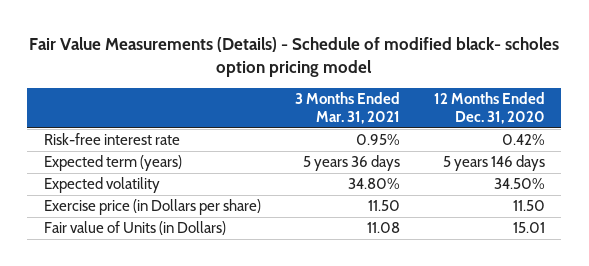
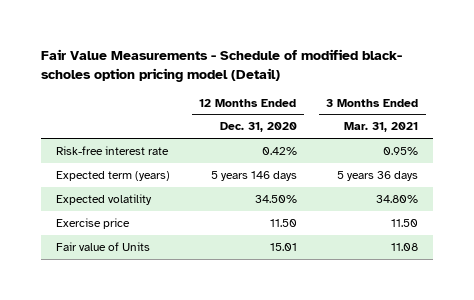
[29,37,560,78] Fair Value Measurements (Details) - Schedule of modified black- scholes option pricing model -> [41,48,403,82] Fair Value Measurements - Schedule of modified black- scholes option pricing model (Detail)
[44,199,262,216] Exercise price (in Dollars per share) -> [56,217,131,229] Exercise price
[44,221,227,236] Fair value of Units (in Dollars) -> [56,241,151,251] Fair value of Units

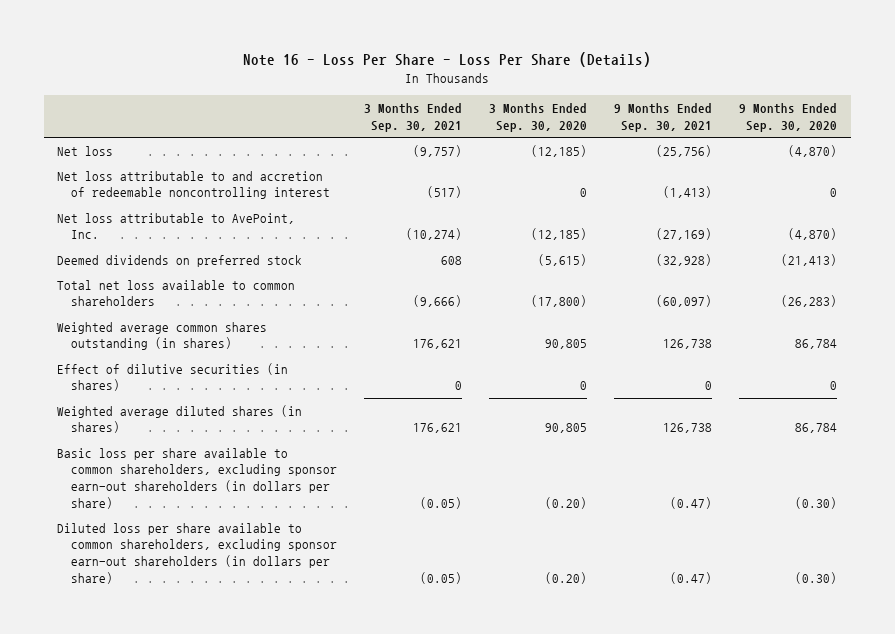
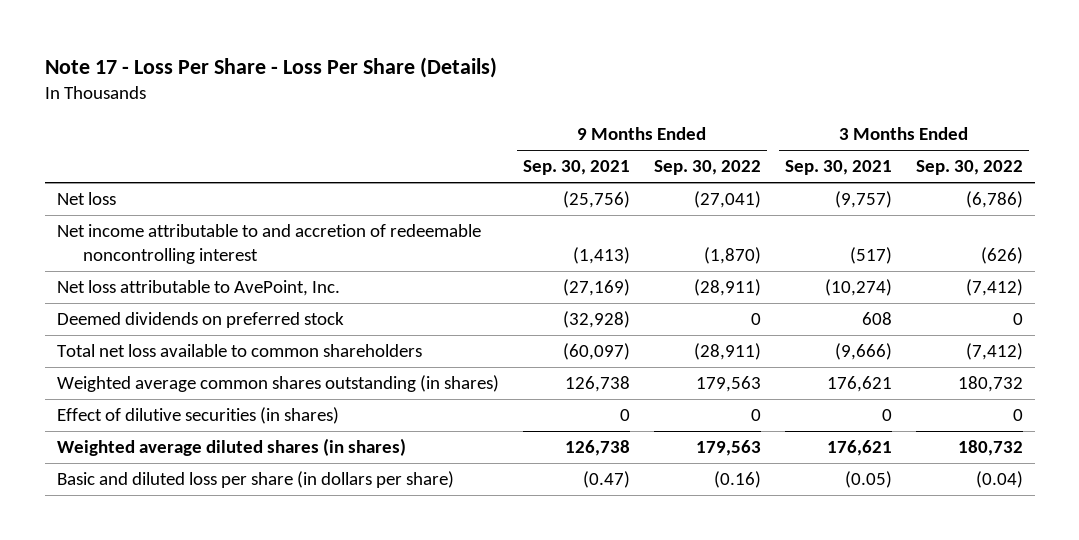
[243,52,652,68] Note 16 - Loss Per Share - Loss Per Share (Details) -> [44,56,497,78] Note 17 - Loss Per Share - Loss Per Share (Details)
[489,103,588,132] 3 Months Ended Sep. 30, 2020 -> none
[739,103,838,132] 9 Months Ended Sep. 30, 2020 -> none
none -> [653,160,761,176] Sep. 30, 2022
none -> [915,160,1023,176] Sep. 30, 2022
[57,170,330,200] Net loss attributable to and accretion of redeemable noncontrolling interest -> [56,224,481,265] Net income attributable to and accretion of redeemable noncontrolling interest
[57,522,337,584] Diluted loss per share available to common shareholders, excluding sponsor earn-out shareholders (in dollars per share) -> none
[57,447,337,509] Basic loss per share available to common shareholders, excluding sponsor earn-out shareholders (in dollars per share) -> [56,471,454,489] Basic and diluted loss per share (in dollars per share)

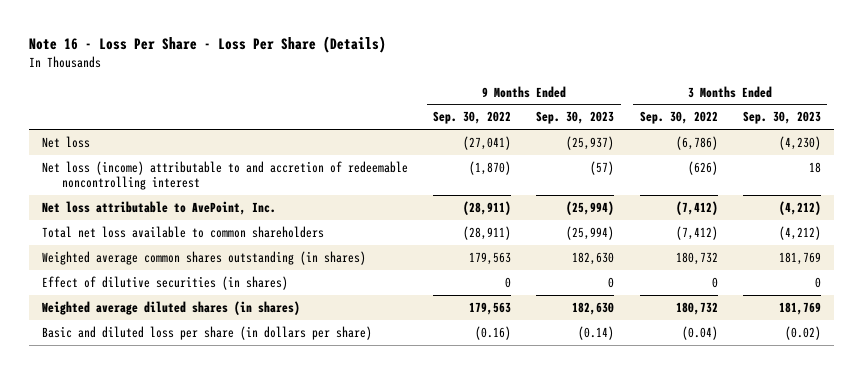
[44,56,497,78] Note 17 - Loss Per Share - Loss Per Share (Details) -> [29,36,387,54] Note 16 - Loss Per Share - Loss Per Share (Details)
[522,160,630,176] Sep. 30, 2021 -> none
[784,160,892,176] Sep. 30, 2021 -> none
none -> [536,111,615,125] Sep. 30, 2023
none -> [743,111,822,125] Sep. 30, 2023
[56,224,481,265] Net income attributable to and accretion of redeemable noncontrolling interest -> [41,160,408,191] Net loss (income) attributable to and accretion of redeemable noncontrolling interest
[56,312,344,329] Deemed dividends on preferred stock -> none

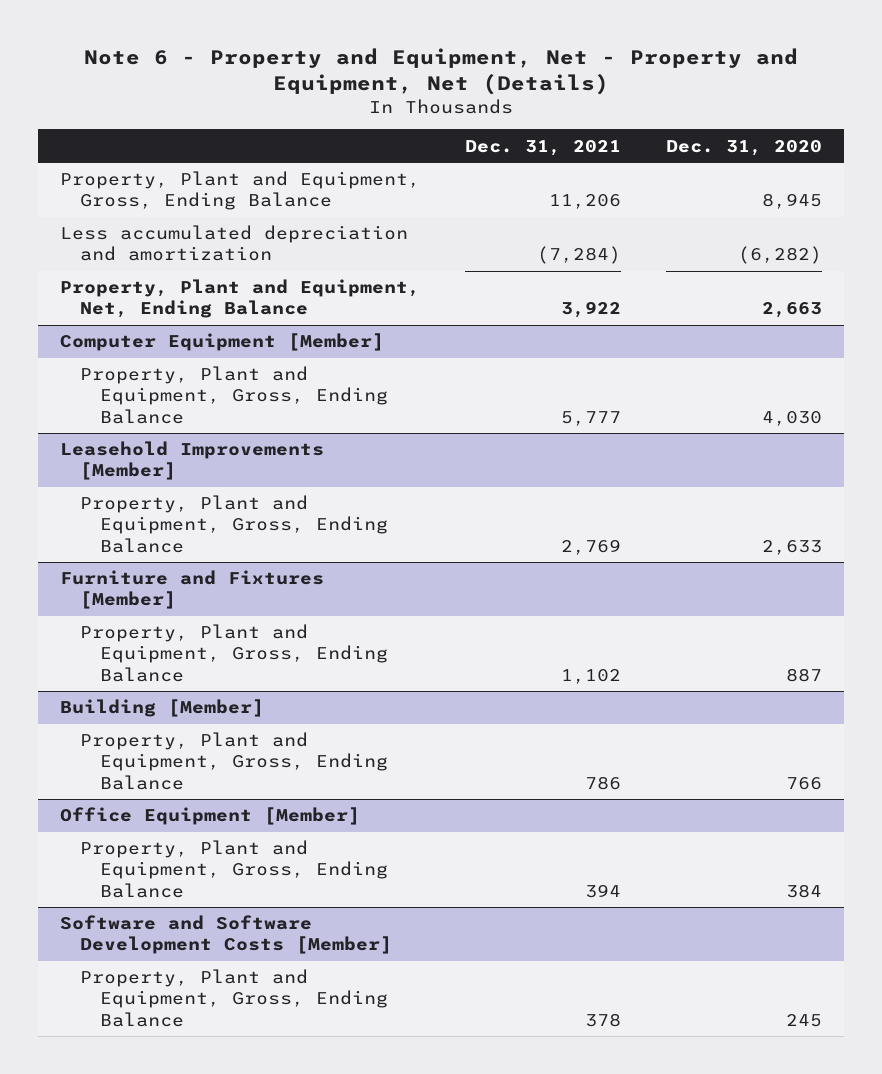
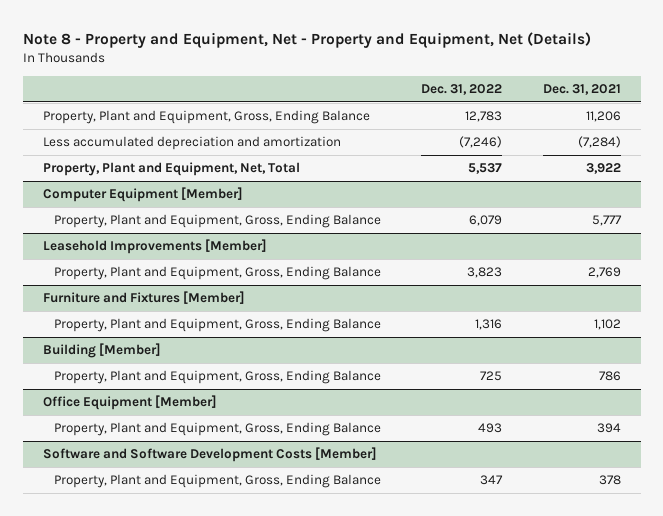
[83,47,798,95] Note 6 - Property and Equipment, Net - Property and Equipment, Net (Details) -> [22,31,591,48] Note 8 - Property and Equipment, Net - Property and Equipment, Net (Details)
[665,139,822,156] Dec. 31, 2020 -> none
none -> [421,84,503,96] Dec. 31, 2022
[60,279,421,319] Property, Plant and Equipment, Net, Ending Balance -> [42,162,300,177] Property, Plant and Equipment, Net, Total

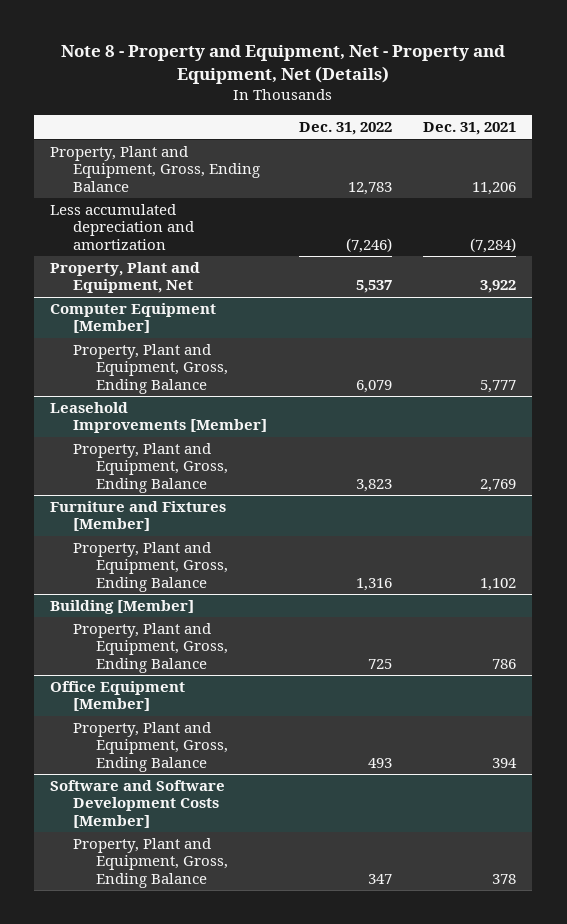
[42,162,300,177] Property, Plant and Equipment, Net, Total -> [50,262,201,294] Property, Plant and Equipment, Net

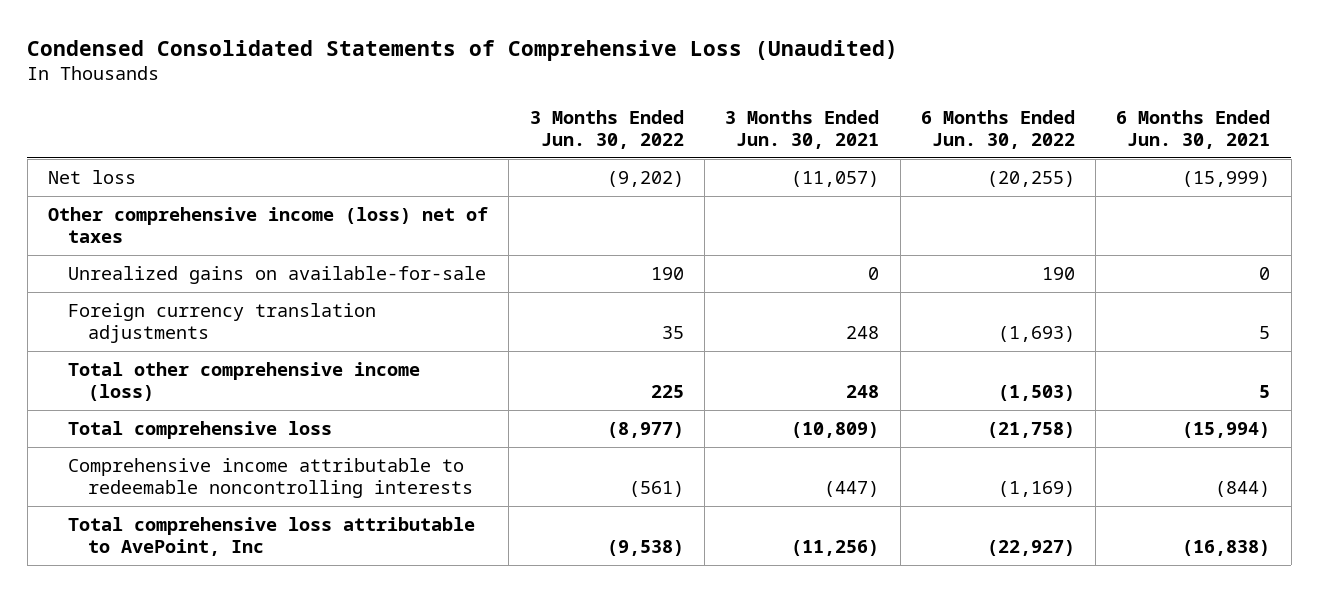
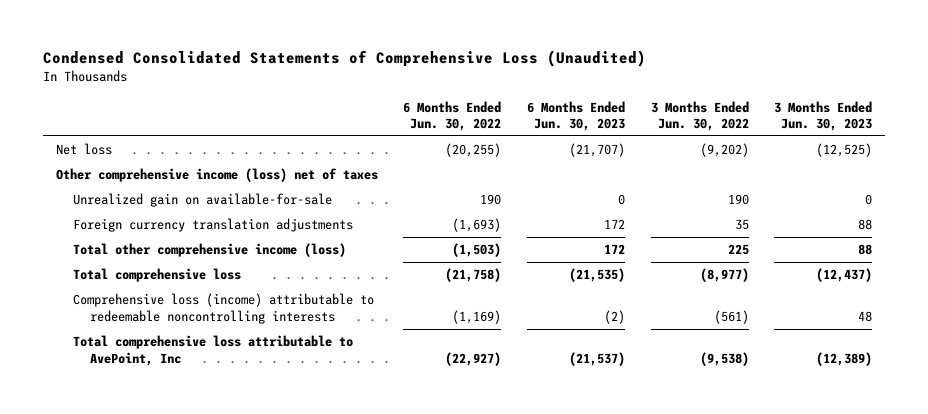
[725,109,880,150] 3 Months Ended Jun. 30, 2021 -> none
[1116,109,1271,150] 6 Months Ended Jun. 30, 2021 -> none
none -> [527,100,626,131] 6 Months Ended Jun. 30, 2023
none -> [774,100,873,131] 3 Months Ended Jun. 30, 2023
[67,265,486,284] Unrealized gains on available-for-sale -> [73,193,333,208] Unrealized gain on available-for-sale
[67,457,473,499] Comprehensive income attributable to redeemable noncontrolling interests -> [73,293,375,324] Comprehensive loss (income) attributable to redeemable noncontrolling interests

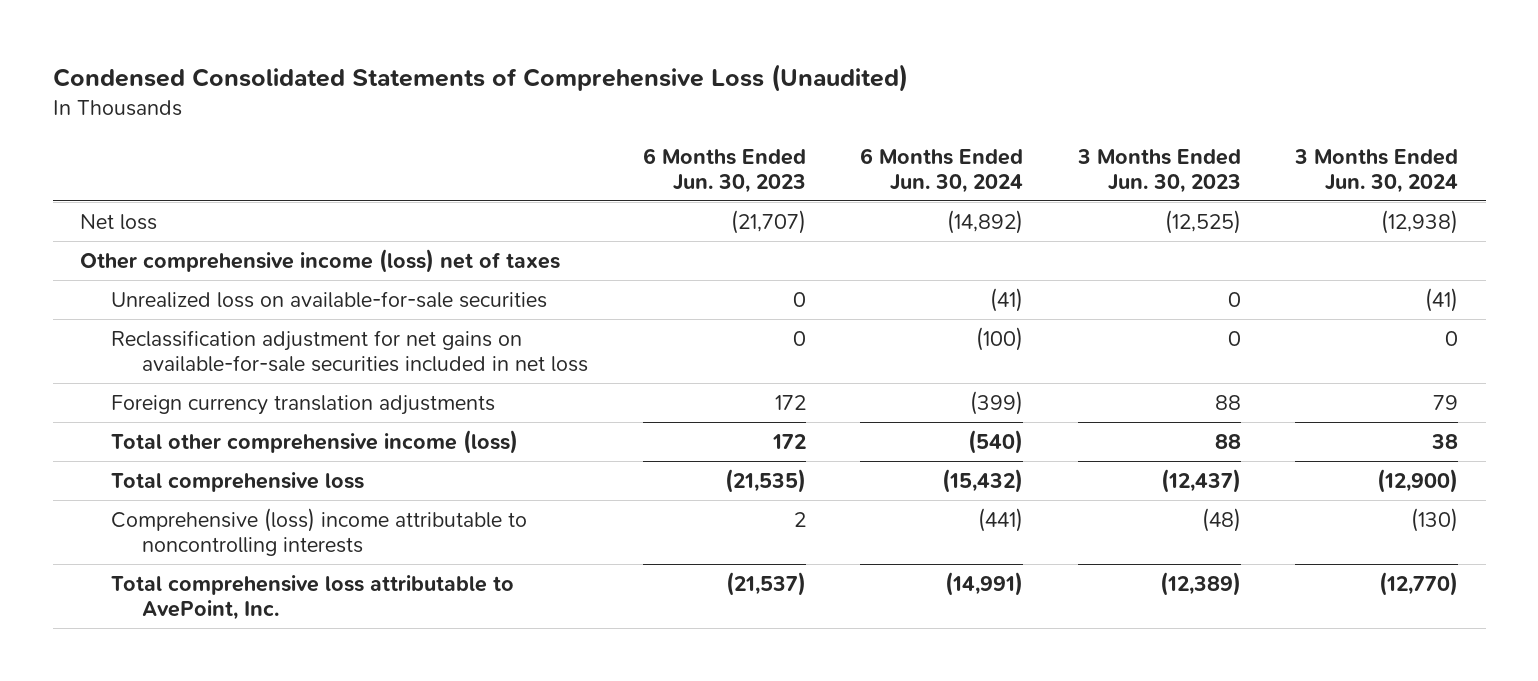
[403,100,502,131] 6 Months Ended Jun. 30, 2022 -> none
[650,100,749,131] 3 Months Ended Jun. 30, 2022 -> none
none -> [860,147,1024,193] 6 Months Ended Jun. 30, 2024
none -> [1294,148,1459,193] 3 Months Ended Jun. 30, 2024
[73,193,333,208] Unrealized gain on available-for-sale -> [111,290,548,308] Unrealized loss on available-for-sale securities
none -> [111,329,589,372] Reclassification adjustment for net gains on available-for-sale securities included in net loss
[73,293,375,324] Comprehensive loss (income) attributable to redeemable noncontrolling interests -> [111,507,528,556] Comprehensive (loss) income attributable to noncontrolling interests
[604,309,626,324] (2) -> [793,511,806,527] 2
[858,310,873,322] 48 -> [1201,507,1241,532] (48)
[73,335,354,366] Total comprehensive loss attributable to AvePoint, Inc -> [111,574,515,620] Total comprehensive loss attributable to AvePoint, Inc.

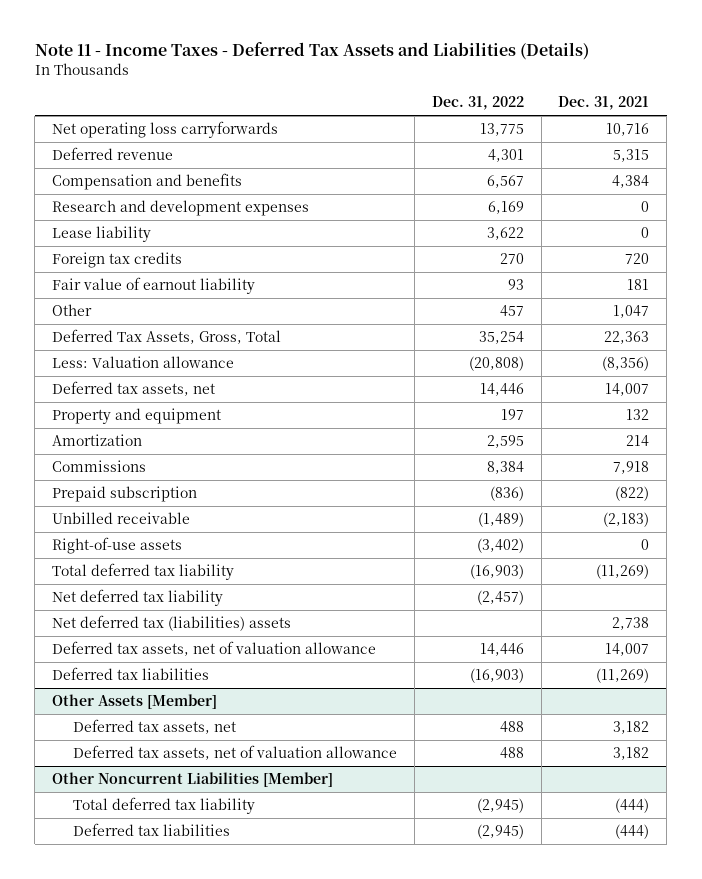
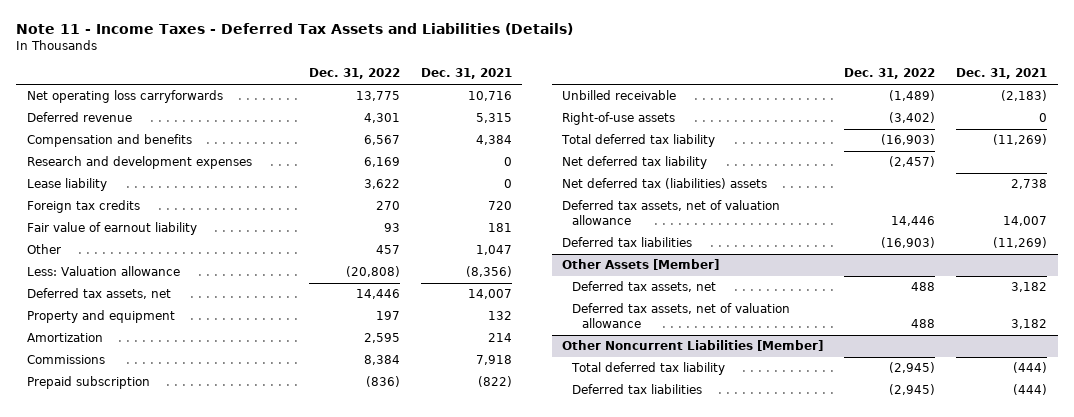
[52,329,282,345] Deferred Tax Assets, Gross, Total -> none

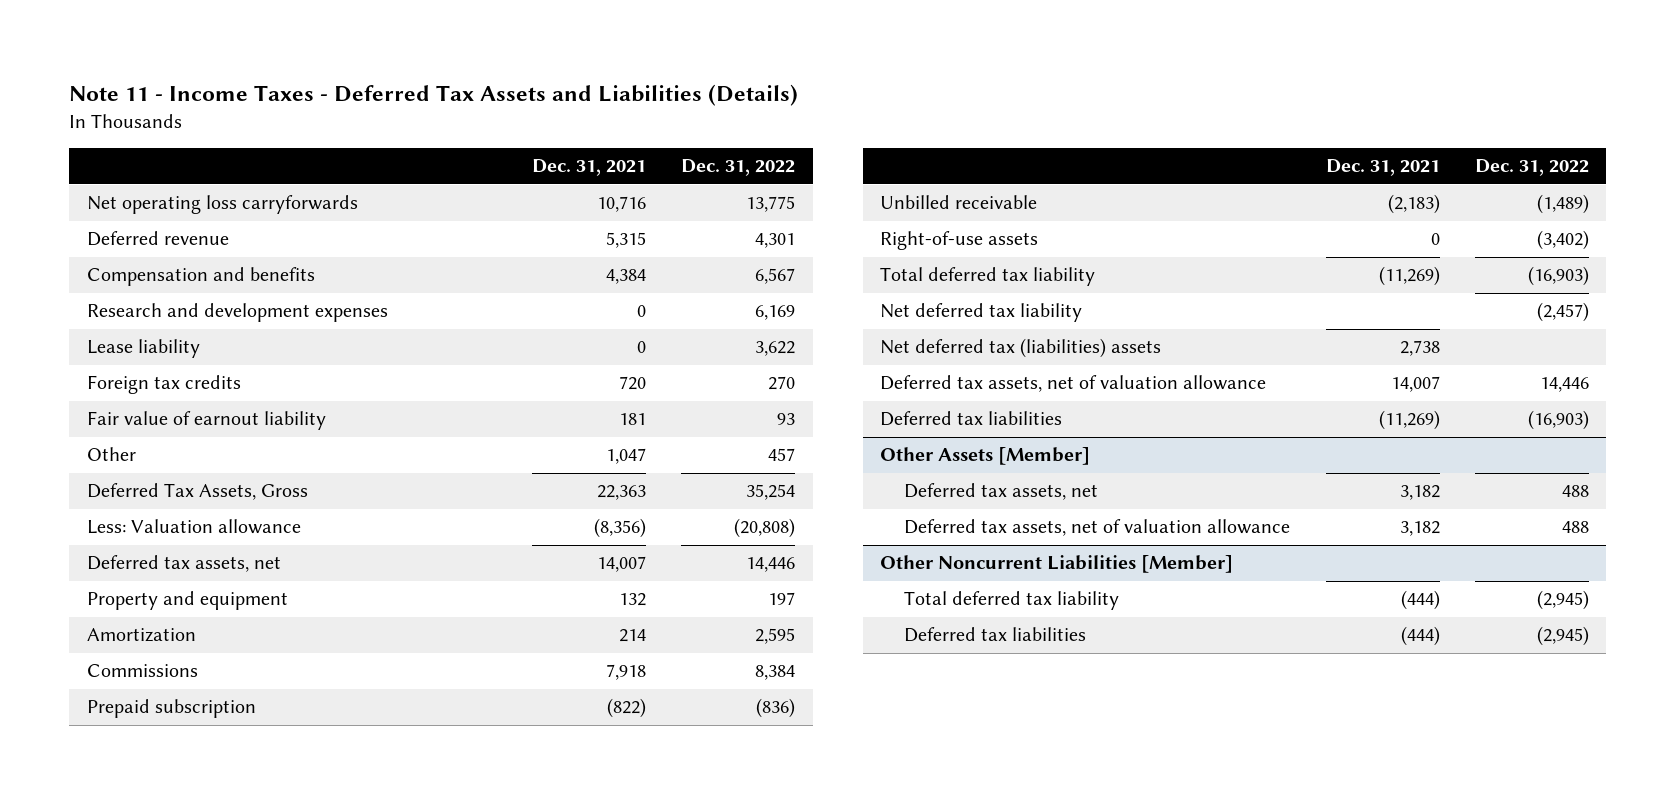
none -> [86,483,308,501] Deferred Tax Assets, Gross

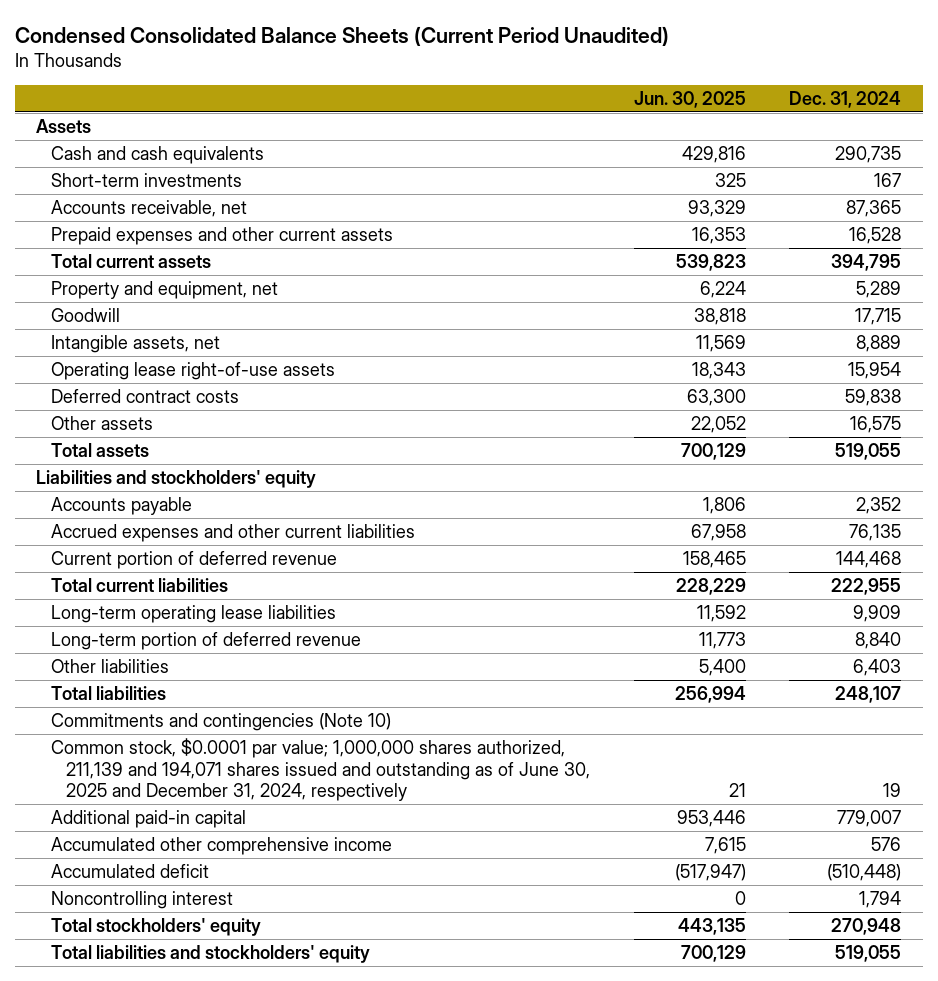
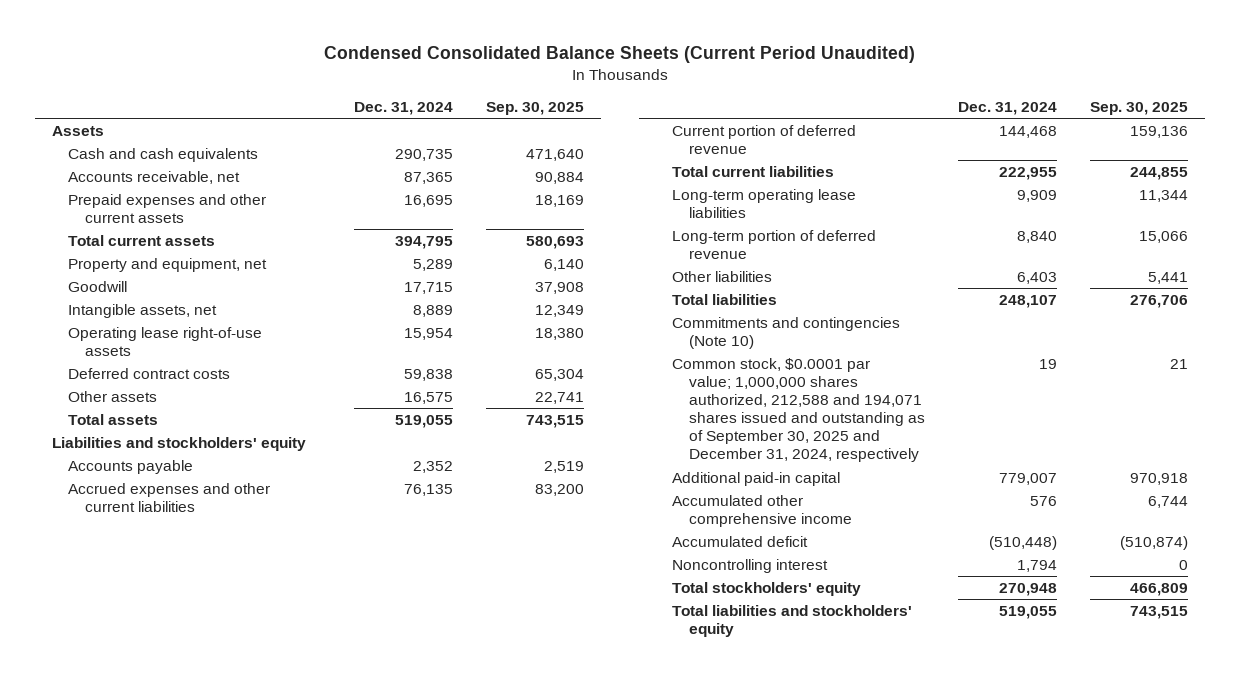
[633,91,746,109] Jun. 30, 2025 -> none
none -> [486,101,585,115] Sep. 30, 2025
[51,172,243,187] Short-term investments -> none
[849,226,902,244] 16,528 -> [404,194,454,207] 16,695
[51,737,591,802] Common stock, $0.0001 par value; 1,000,000 shares authorized, 211,139 and 194,071 shares issued and outstanding as of June 30, 2025 and December 31, 2024, respectively -> [672,357,926,463] Common stock, $0.0001 par value; 1,000,000 shares authorized, 212,588 and 194,071 shares issued and outstanding as of September 30, 2025 and December 31, 2024, respectively

